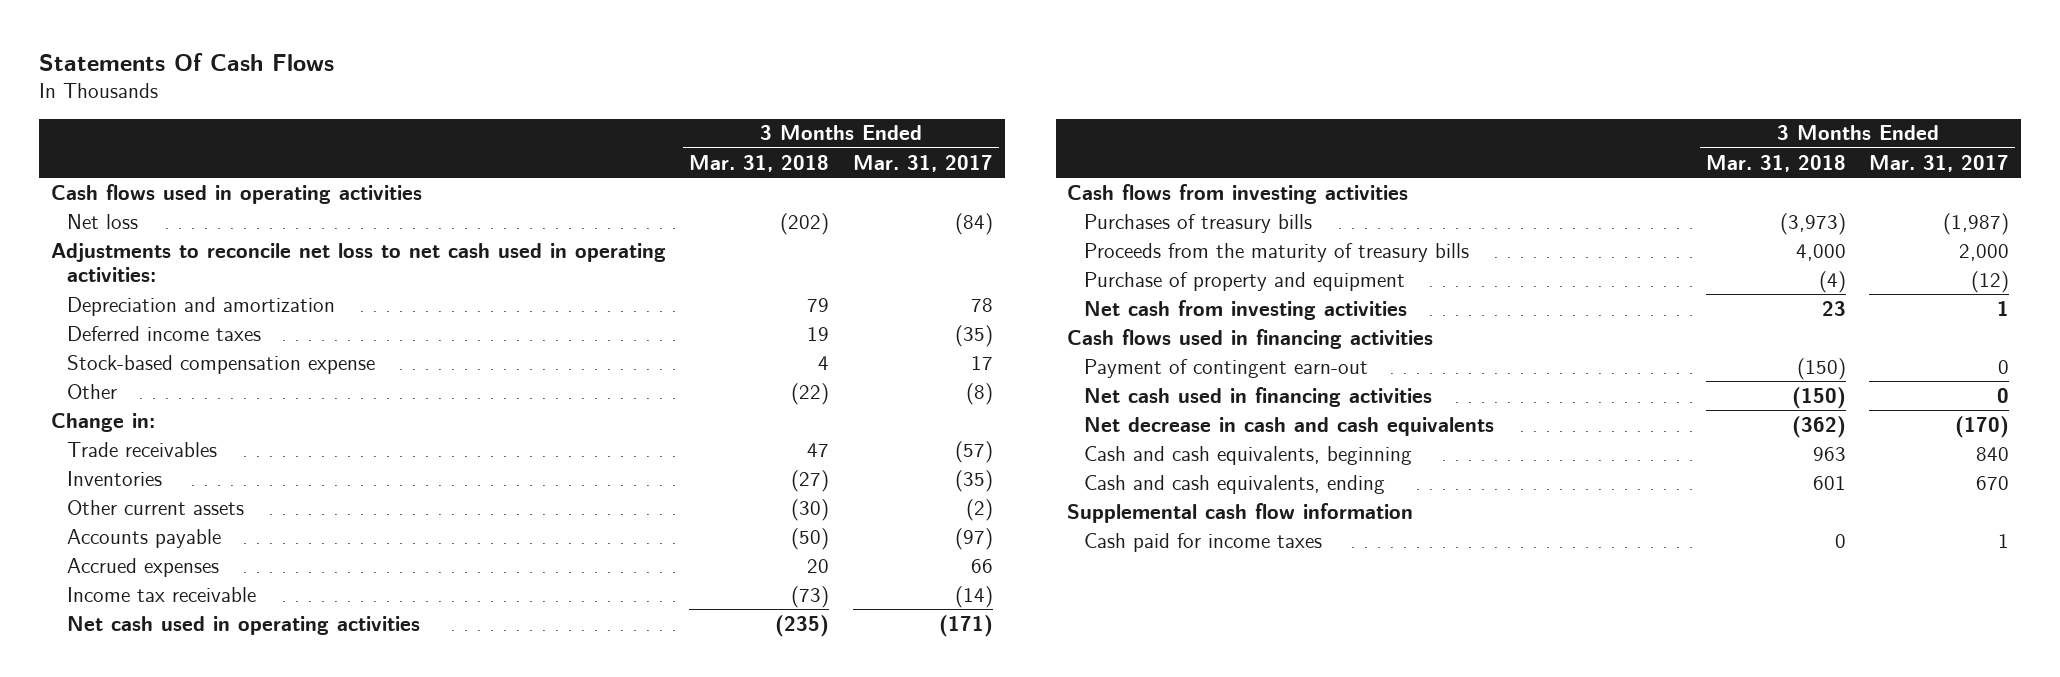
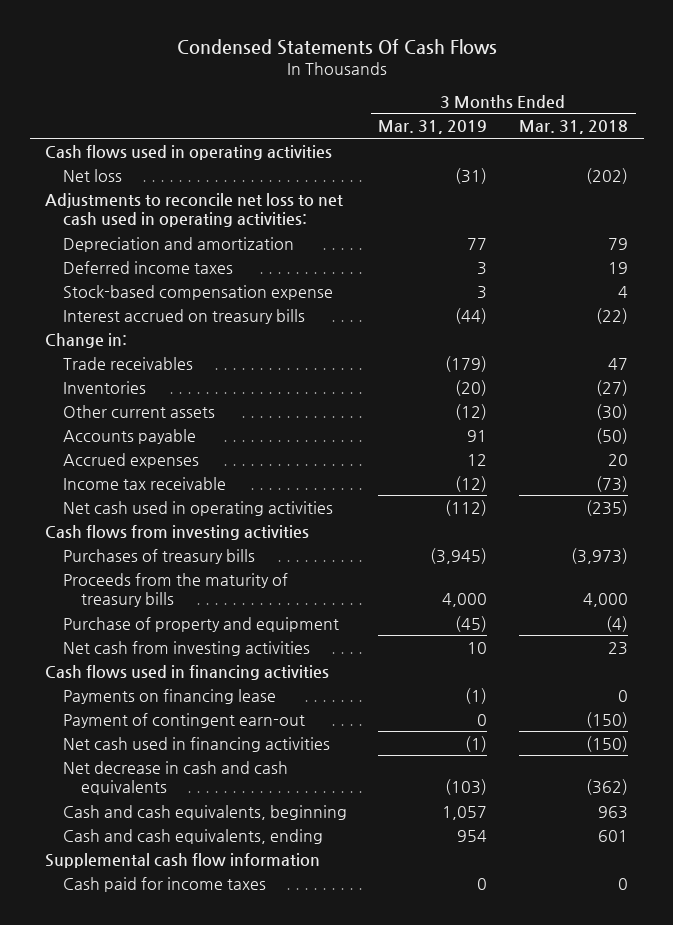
[38,52,334,71] Statements Of Cash Flows -> [176,39,497,56] Condensed Statements Of Cash Flows
[852,154,993,172] Mar. 31, 2017 -> none
none -> [378,120,488,135] Mar. 31, 2019
[67,383,118,399] Other -> none
none -> [63,308,306,324] Interest accrued on treasury bills
none -> [63,688,277,704] Payments on financing lease

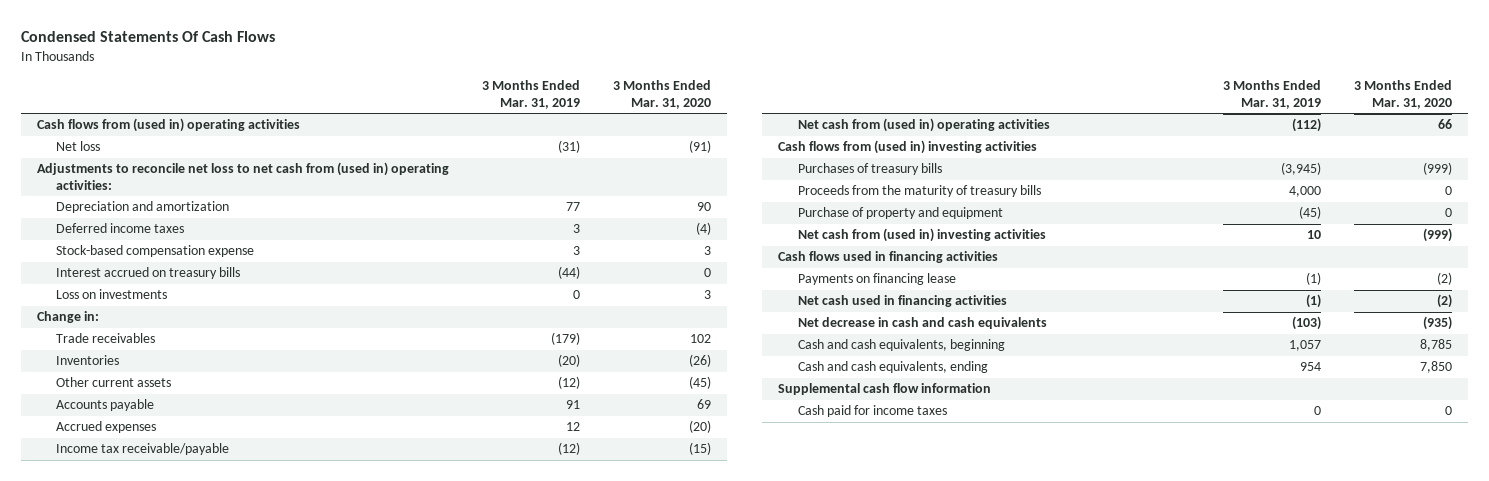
[518,120,628,135] Mar. 31, 2018 -> none
none -> [612,80,711,109] 3 Months Ended Mar. 31, 2020
[45,144,333,160] Cash flows used in operating activities -> [37,118,301,133] Cash flows from (used in) operating activities
[45,192,344,227] Adjustments to reconcile net loss to net cash used in operating activities: -> [37,162,450,190] Adjustments to reconcile net loss to net cash from (used in) operating activities:
none -> [56,289,168,300] Loss on investments
[63,476,227,490] Income tax receivable -> [56,443,230,456] Income tax receivable/payable
[63,500,334,516] Net cash used in operating activities -> [797,118,1050,133] Net cash from (used in) operating activities
[45,524,310,540] Cash flows from investing activities -> [778,140,1038,155] Cash flows from (used in) investing activities
[63,640,311,656] Net cash from investing activities -> [797,228,1046,243] Net cash from (used in) investing activities
[63,712,306,728] Payment of contingent earn-out -> none

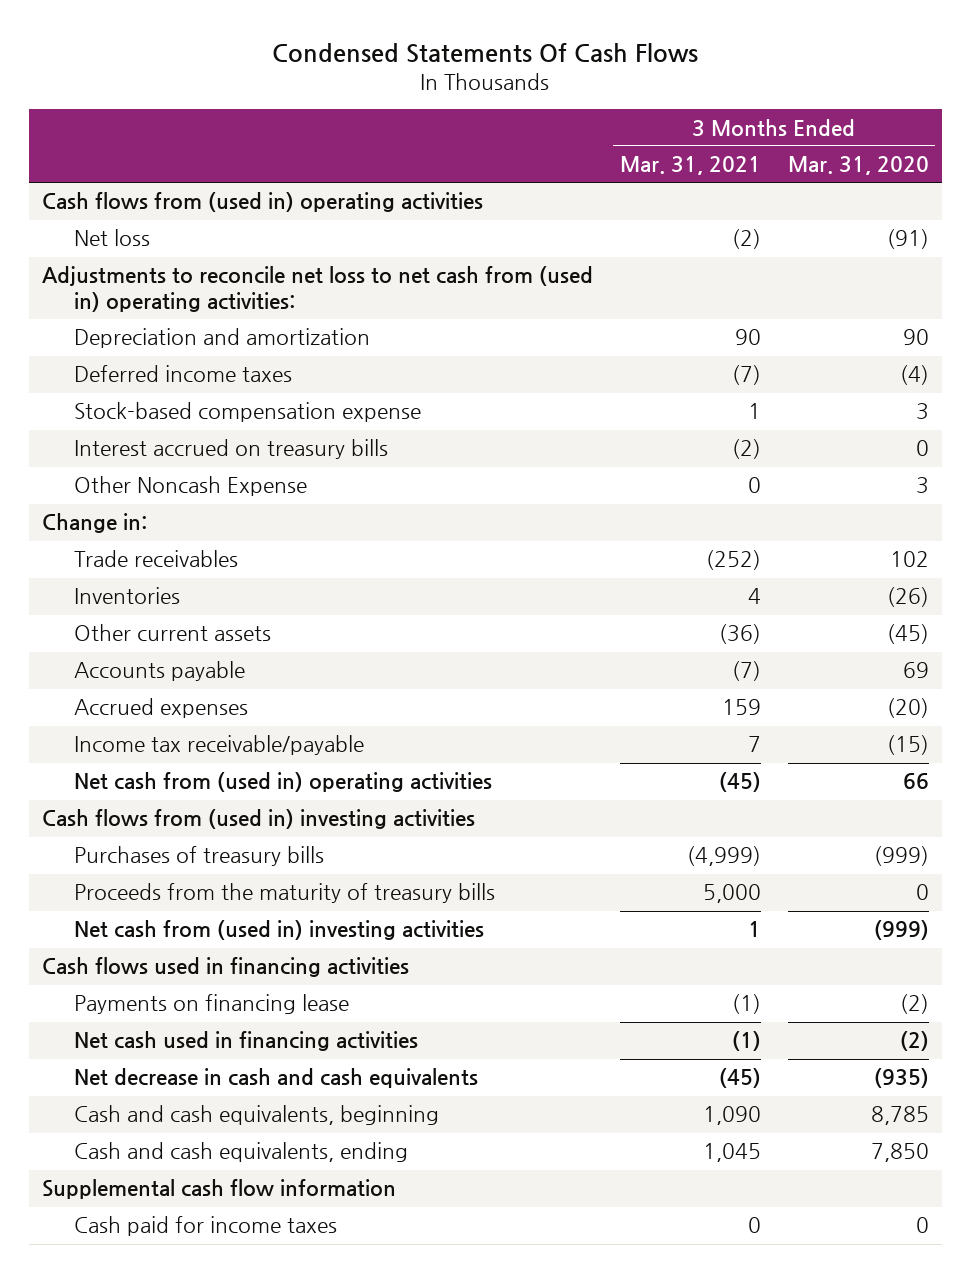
[481,80,580,109] 3 Months Ended Mar. 31, 2019 -> none
none -> [619,156,761,176] Mar. 31, 2021
[56,289,168,300] Loss on investments -> none
none -> [73,476,307,497] Other Noncash Expense
[797,207,1003,220] Purchase of property and equipment -> none

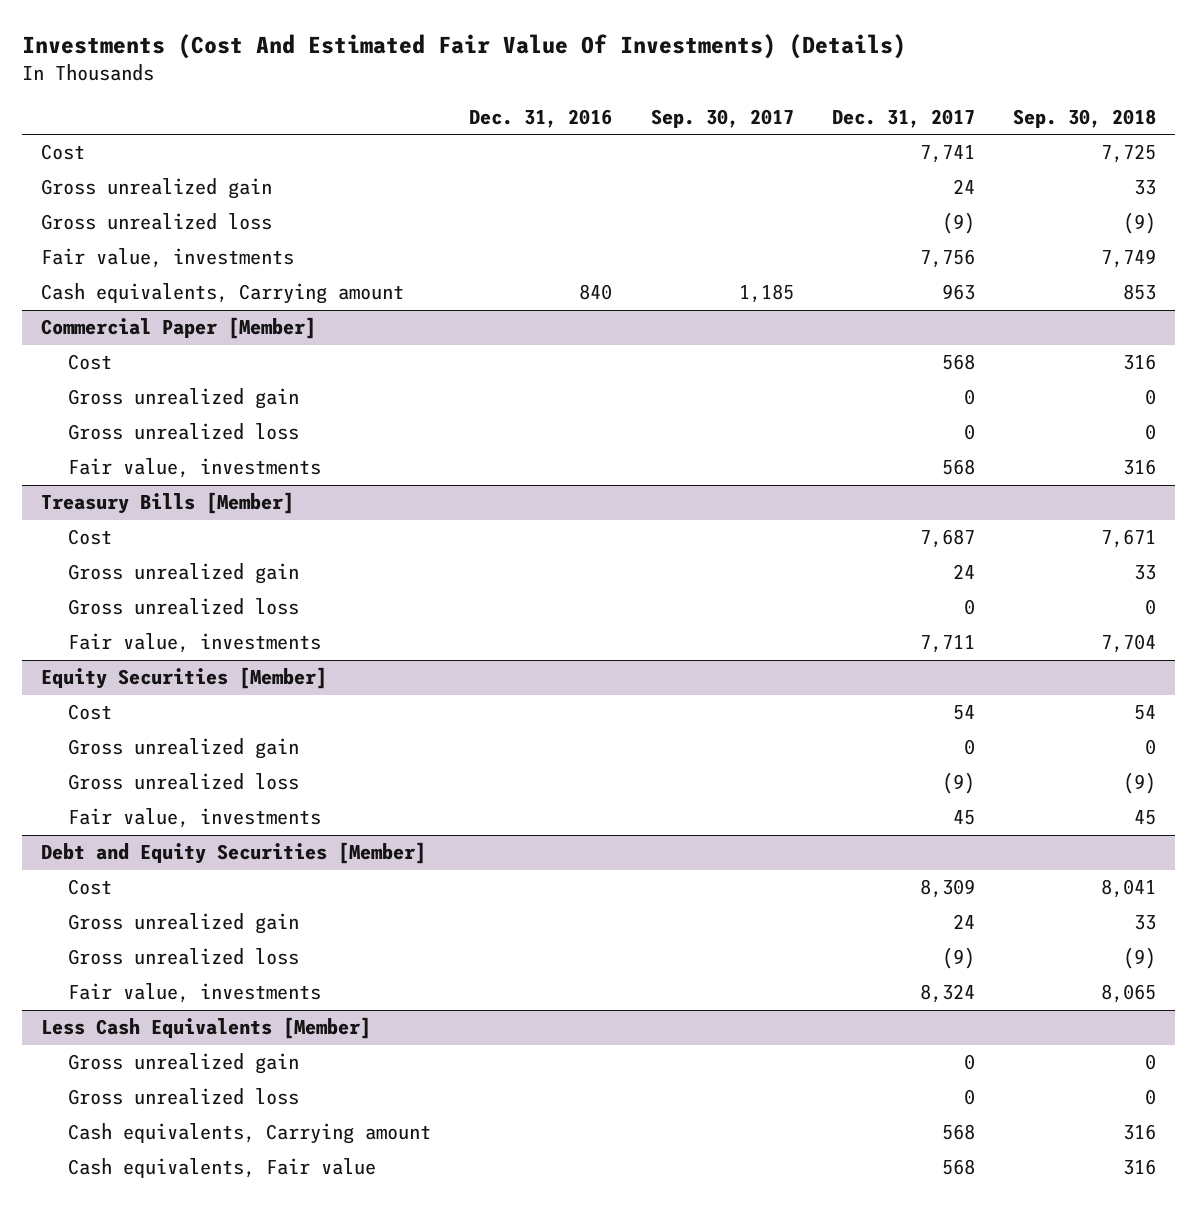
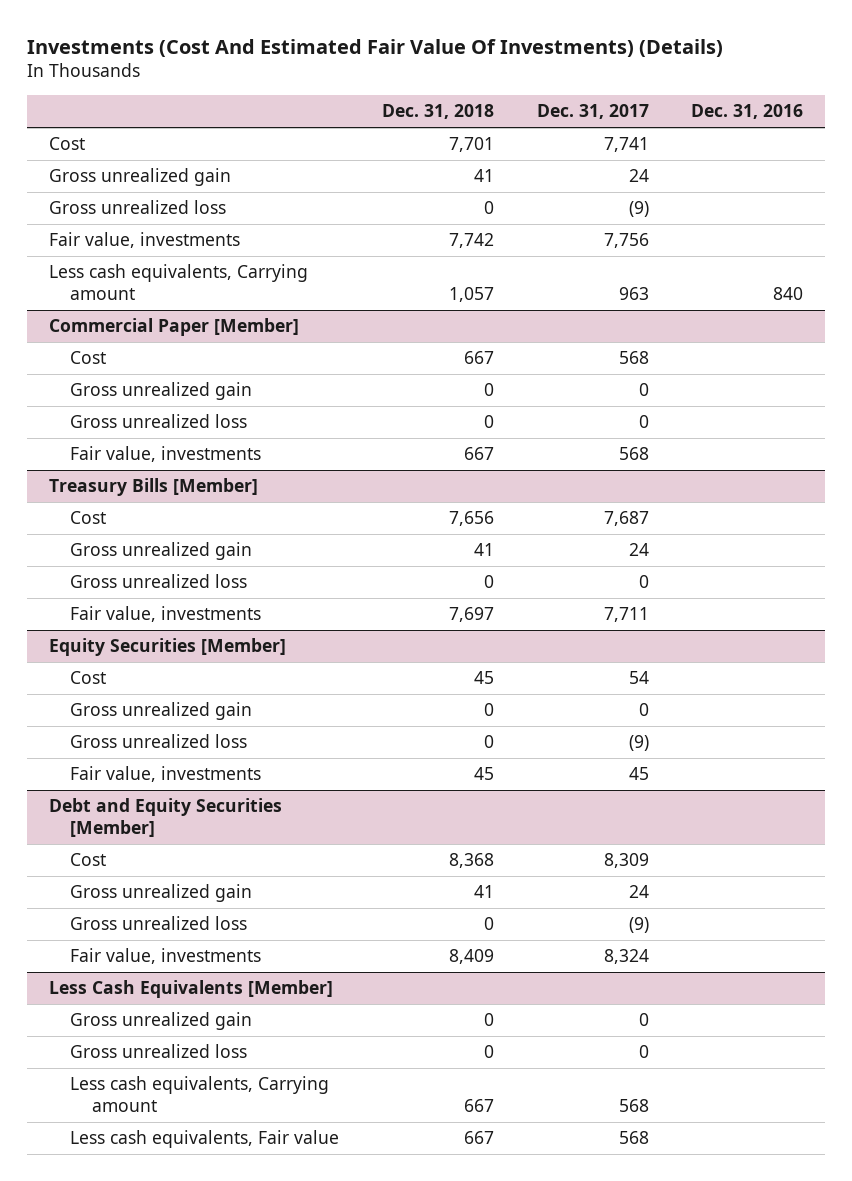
[650,108,794,128] Sep. 30, 2017 -> none
[1012,108,1156,128] Sep. 30, 2018 -> none
none -> [382,104,495,120] Dec. 31, 2018
[40,283,404,305] Cash equivalents, Carrying amount -> [48,264,308,301] Less cash equivalents, Carrying amount
[68,1123,432,1145] Cash equivalents, Carrying amount -> [70,1076,330,1113] Less cash equivalents, Carrying amount
[68,1158,377,1179] Cash equivalents, Fair value -> [70,1130,340,1149] Less cash equivalents, Fair value

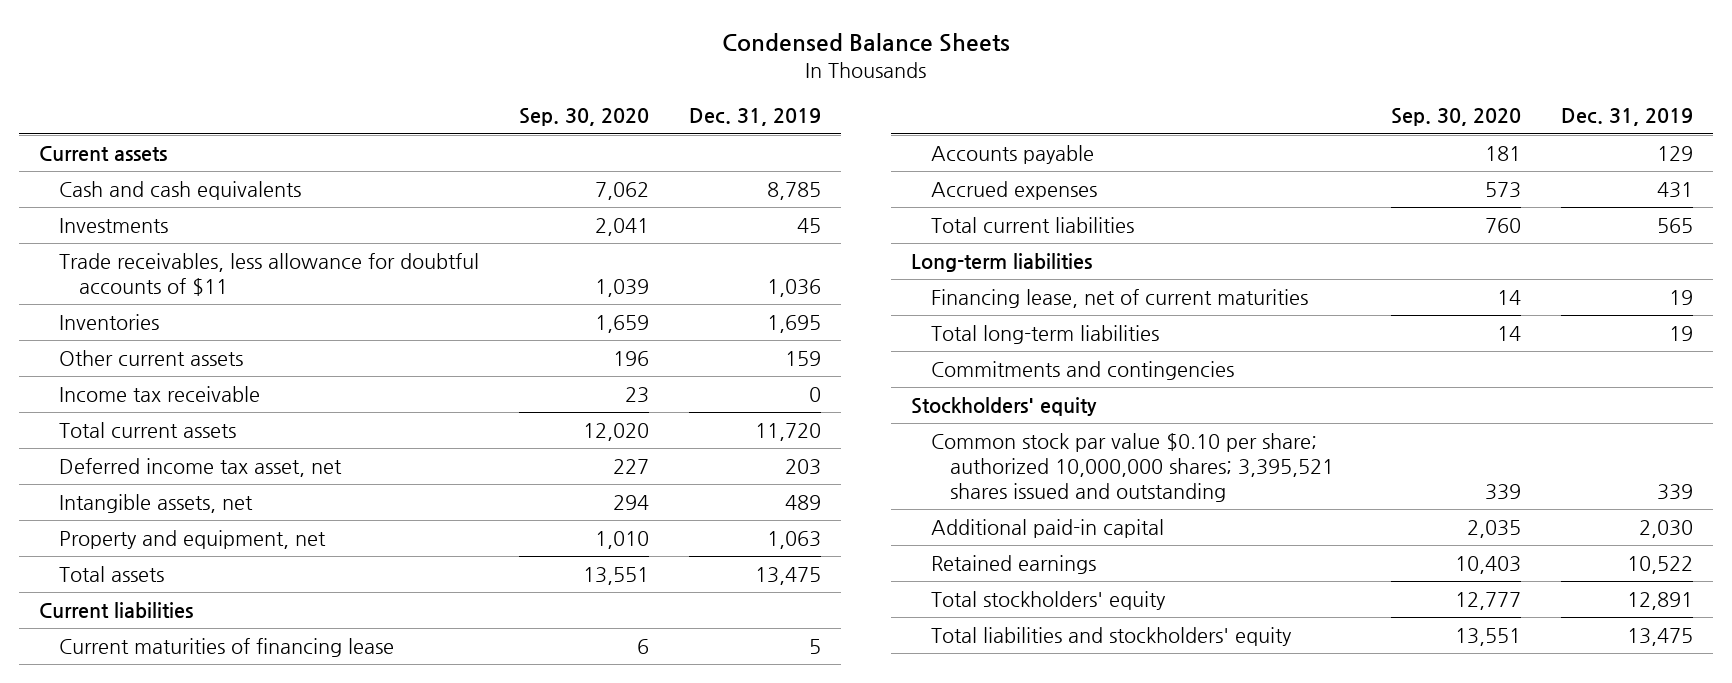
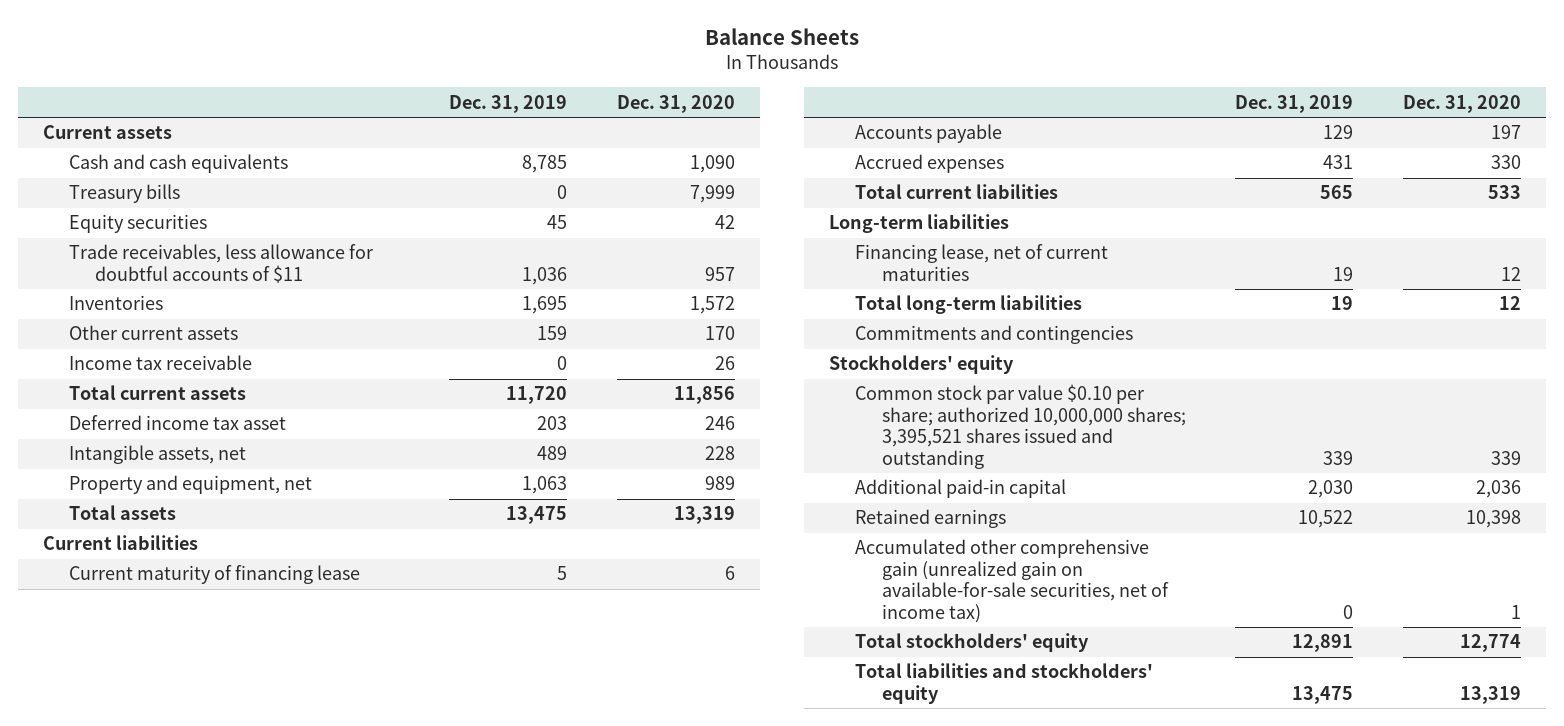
[722,33,1011,53] Condensed Balance Sheets -> [704,28,859,46] Balance Sheets
[519,108,650,127] Sep. 30, 2020 -> none
none -> [616,94,735,113] Dec. 31, 2020
[59,218,169,234] Investments -> none
none -> [68,184,180,204] Treasury bills
none -> [68,214,207,234] Equity securities
[59,458,343,478] Deferred income tax asset, net -> [68,415,286,431] Deferred income tax asset
[59,638,395,658] Current maturities of financing lease -> [68,565,360,585] Current maturity of financing lease
none -> [855,539,1169,623] Accumulated other comprehensive gain (unrealized gain on available-for-sale securities, net of income tax)

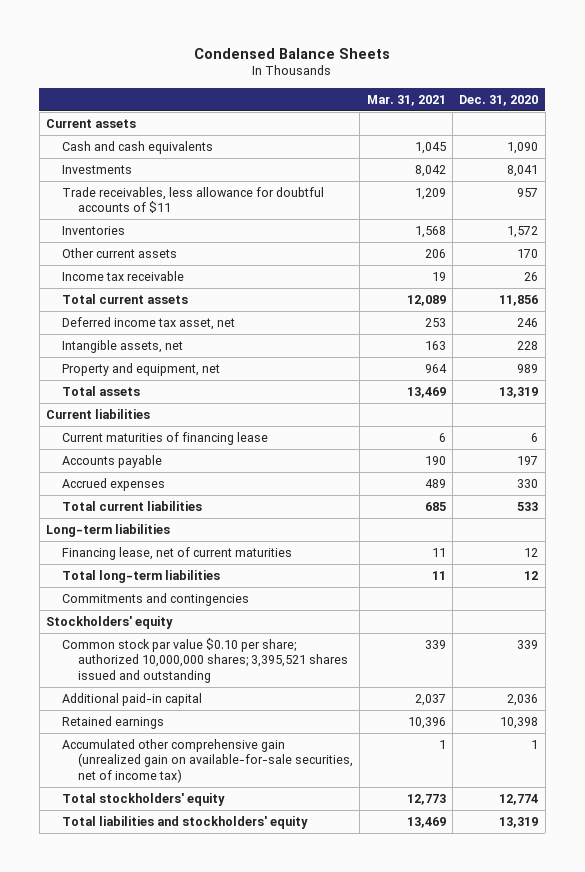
[704,28,859,46] Balance Sheets -> [194,47,391,59] Condensed Balance Sheets
[448,94,567,113] Dec. 31, 2019 -> none
none -> [366,94,446,106] Mar. 31, 2021
[68,184,180,204] Treasury bills -> none
[68,214,207,234] Equity securities -> none
none -> [62,164,133,174] Investments
[68,415,286,431] Deferred income tax asset -> [62,316,236,330] Deferred income tax asset, net
[68,565,360,585] Current maturity of financing lease -> [62,431,269,445] Current maturities of financing lease

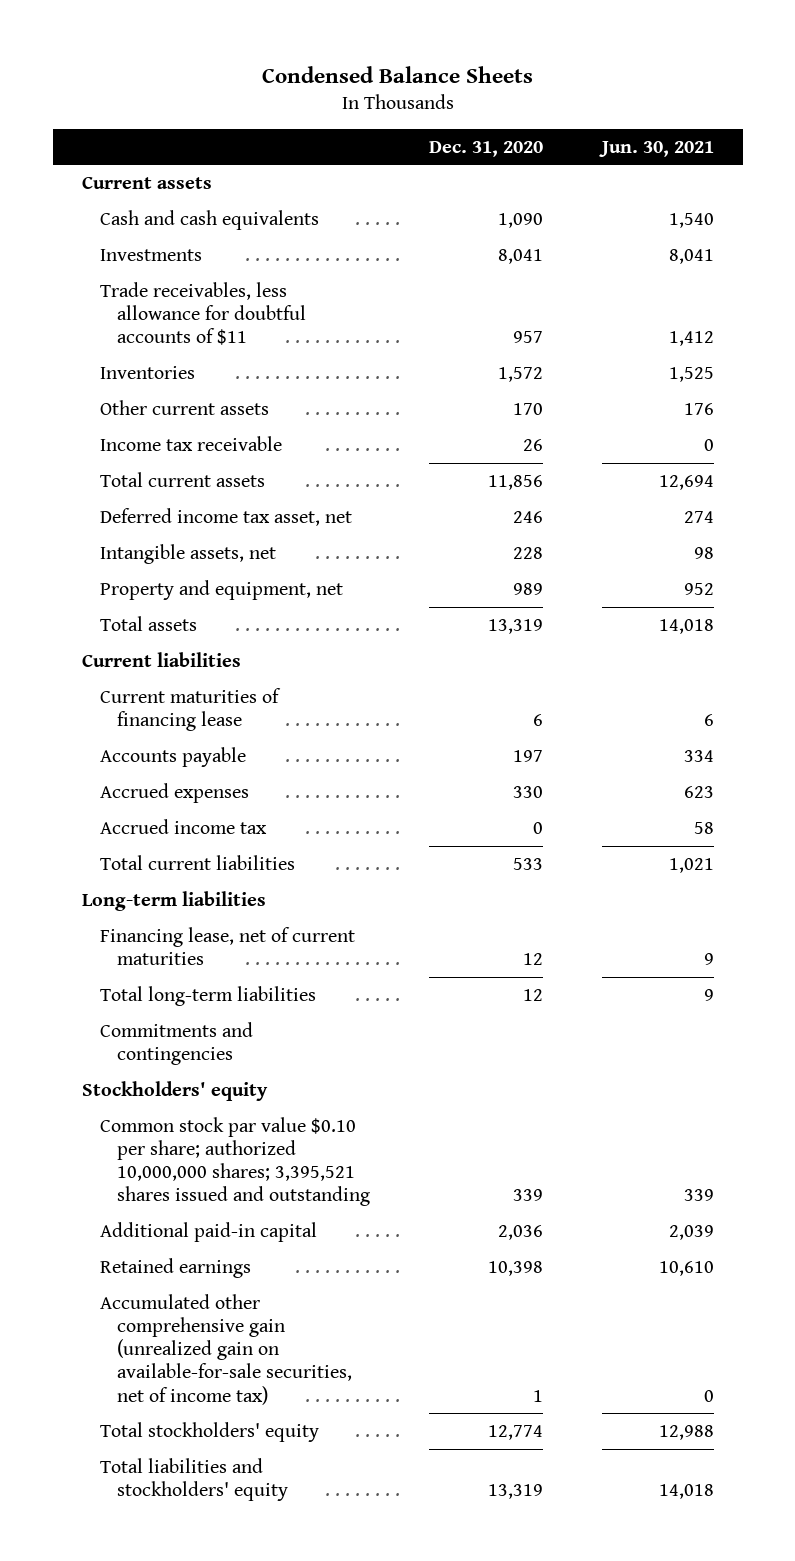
[366,94,446,106] Mar. 31, 2021 -> none
none -> [598,140,714,157] Jun. 30, 2021
none -> [99,818,267,834] Accrued income tax

